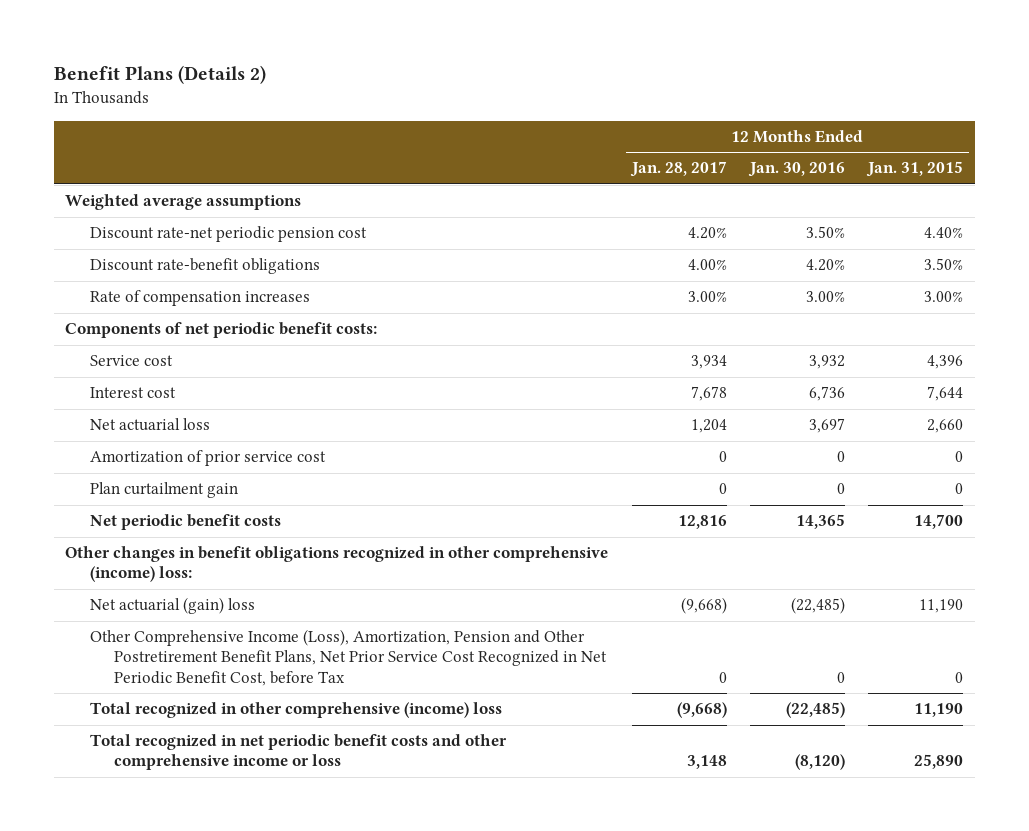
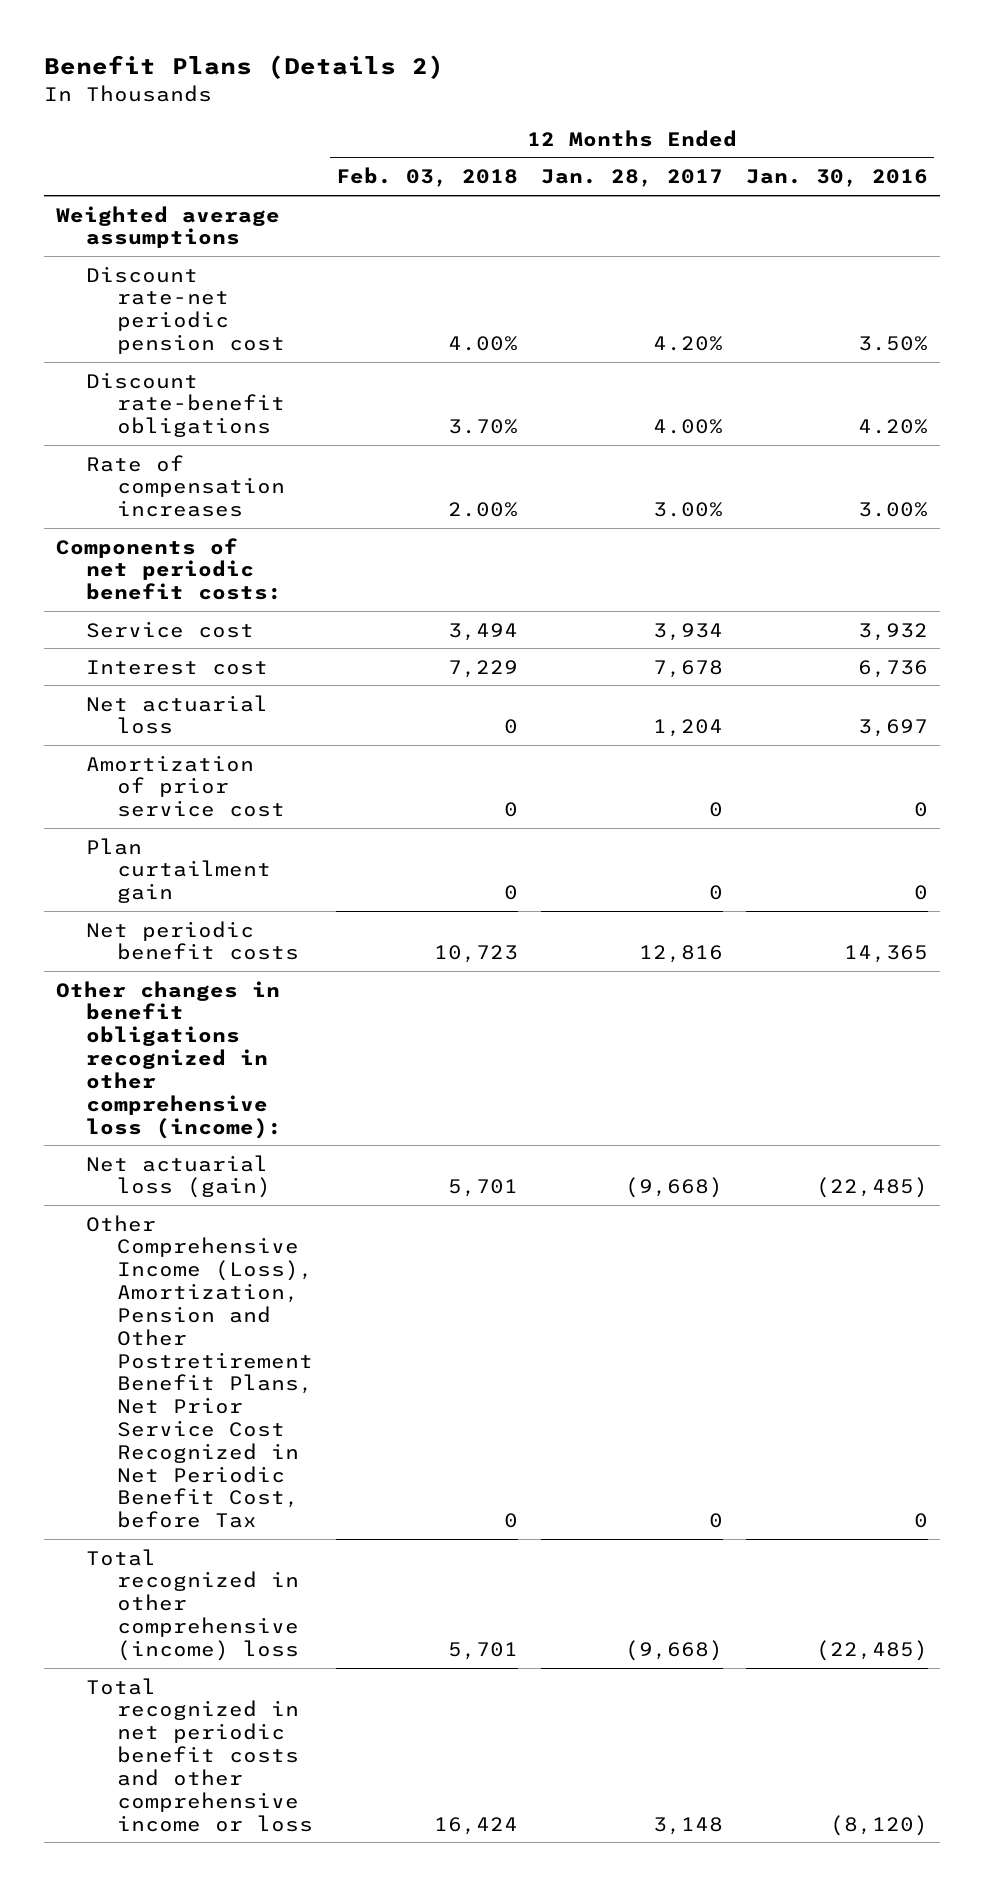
[866,161,964,178] Jan. 31, 2015 -> none
none -> [335,167,518,188] Feb. 03, 2018
[65,546,609,583] Other changes in benefit obligations recognized in other comprehensive (income) loss: -> [55,980,283,1139] Other changes in benefit obligations recognized in other comprehensive loss (income):
[89,597,255,615] Net actuarial (gain) loss -> [86,1154,271,1199] Net actuarial loss (gain)

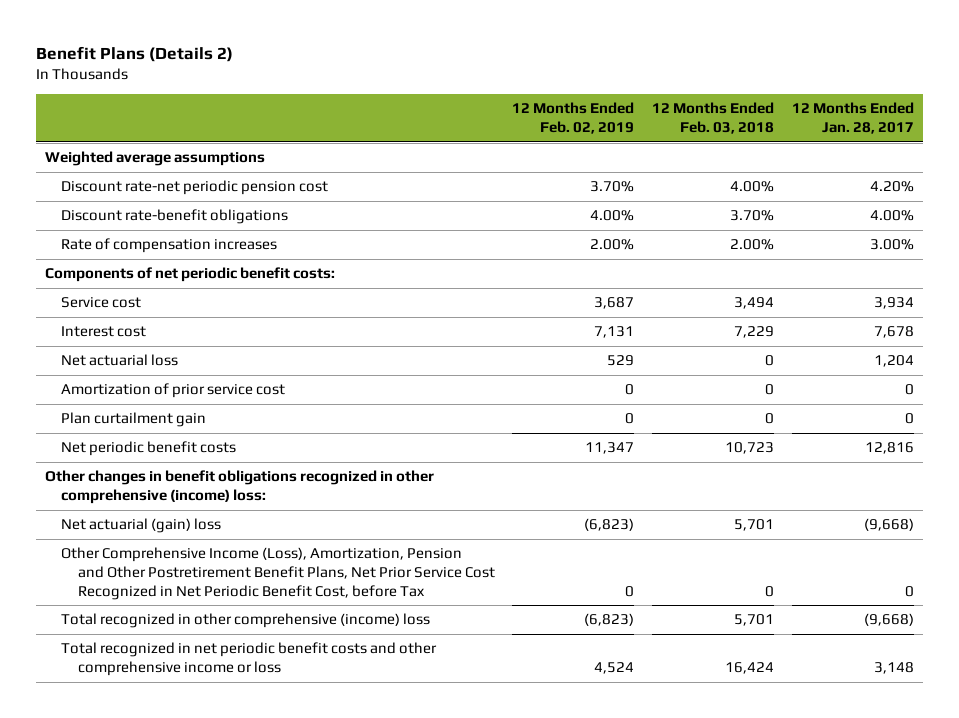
[746,169,929,188] Jan. 30, 2016 -> none
none -> [512,102,635,135] 12 Months Ended Feb. 02, 2019
[55,980,283,1139] Other changes in benefit obligations recognized in other comprehensive loss (income): -> [45,470,435,505] Other changes in benefit obligations recognized in other comprehensive (income) loss:
[86,1154,271,1199] Net actuarial loss (gain) -> [61,518,222,534] Net actuarial (gain) loss

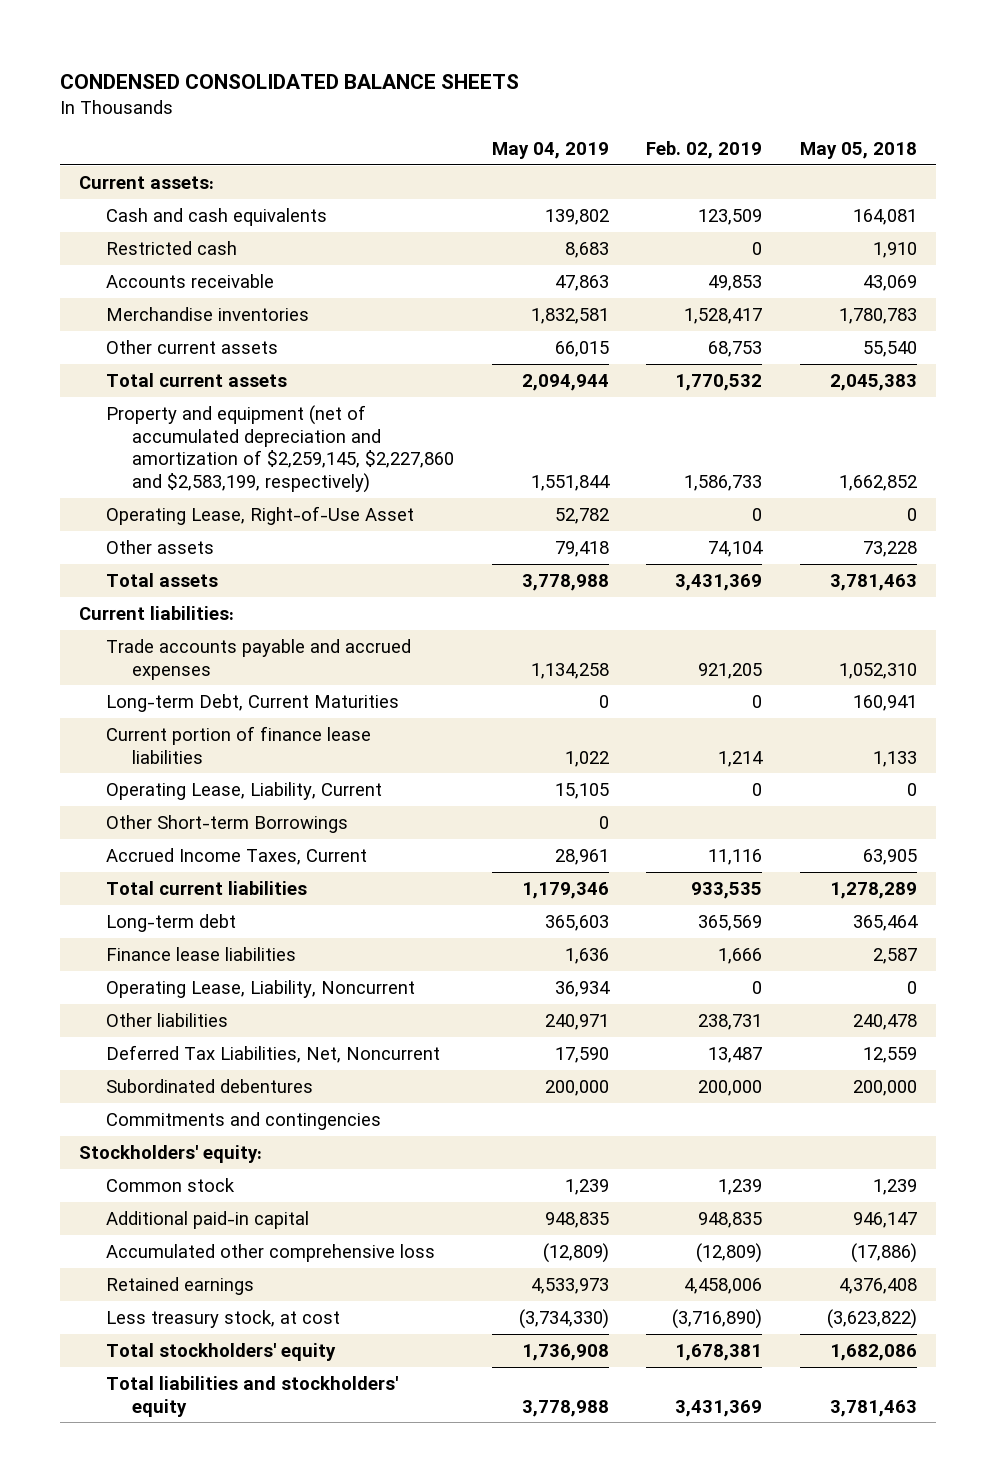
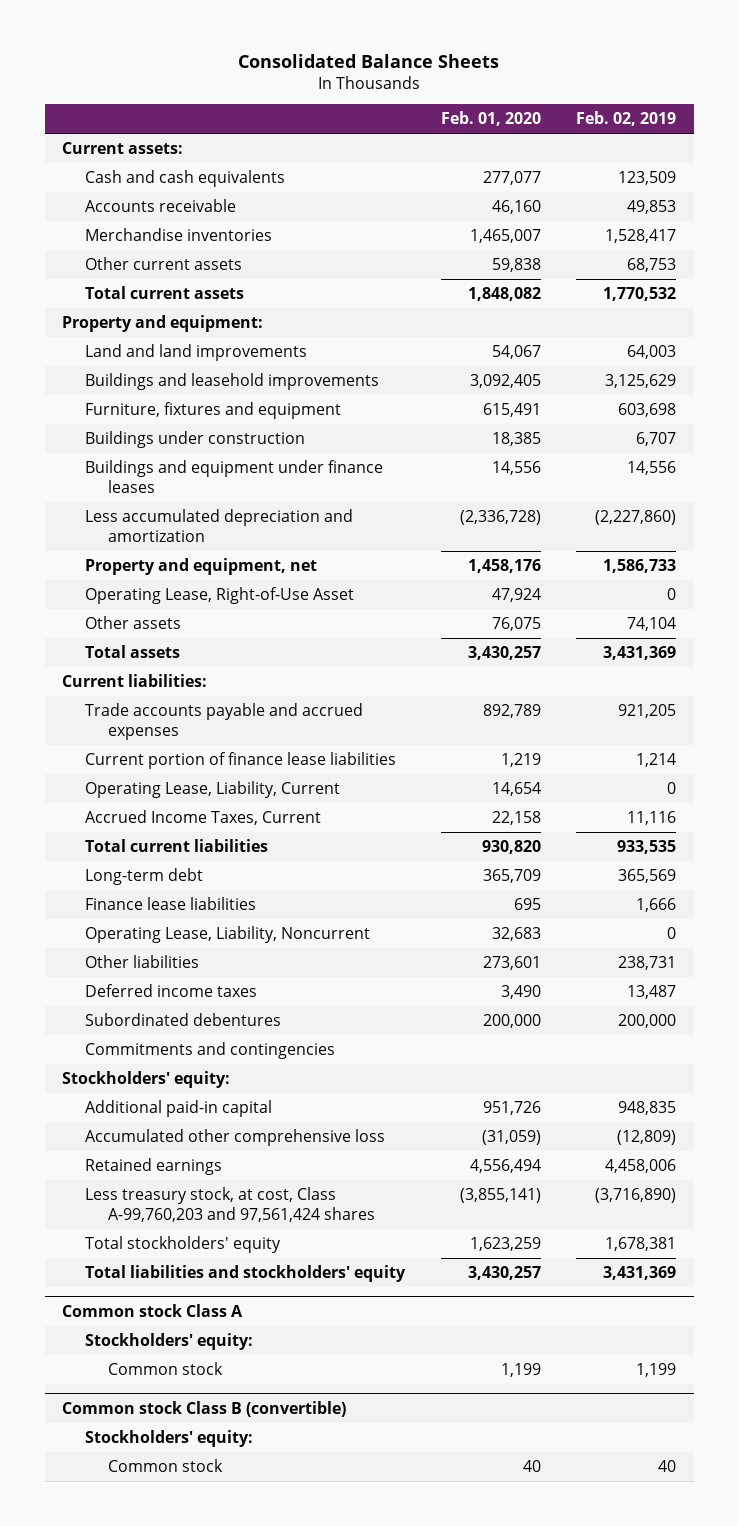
[60,73,520,89] CONDENSED CONSOLIDATED BALANCE SHEETS -> [238,54,500,69] Consolidated Balance Sheets
[491,141,609,159] May 04, 2019 -> none
[799,141,917,159] May 05, 2018 -> none
none -> [440,111,541,127] Feb. 01, 2020
[105,240,237,255] Restricted cash -> none
none -> [62,314,264,332] Property and equipment:
none -> [85,343,308,361] Land and land improvements
none -> [85,372,380,390] Buildings and leasehold improvements
none -> [85,401,342,419] Furniture, fixtures and equipment
none -> [85,430,306,448] Buildings under construction
none -> [85,459,384,493] Buildings and equipment under finance leases
none -> [85,508,354,542] Less accumulated depreciation and amortization
[105,404,455,493] Property and equipment (net of accumulated depreciation and amortization of $2,259,145, $2,227,860 and $2,583,199, respectively) -> [85,557,318,575] Property and equipment, net
[105,693,399,712] Long-term Debt, Current Maturities -> none
[105,814,348,833] Other Short-term Borrowings -> none
[105,1044,440,1063] Deferred Tax Liabilities, Net, Noncurrent -> [85,983,258,997] Deferred income taxes
[105,1177,235,1192] Common stock -> none
[105,1309,340,1328] Less treasury stock, at cost -> [85,1186,375,1222] Less treasury stock, at cost, Class A-99,760,203 and 97,561,424 shares
none -> [62,1303,244,1317] Common stock Class A
none -> [85,1332,254,1350] Stockholders' equity:
none -> [107,1361,223,1375] Common stock
none -> [62,1400,347,1417] Common stock Class B (convertible)
none -> [85,1429,254,1447] Stockholders' equity:
none -> [107,1458,223,1472] Common stock

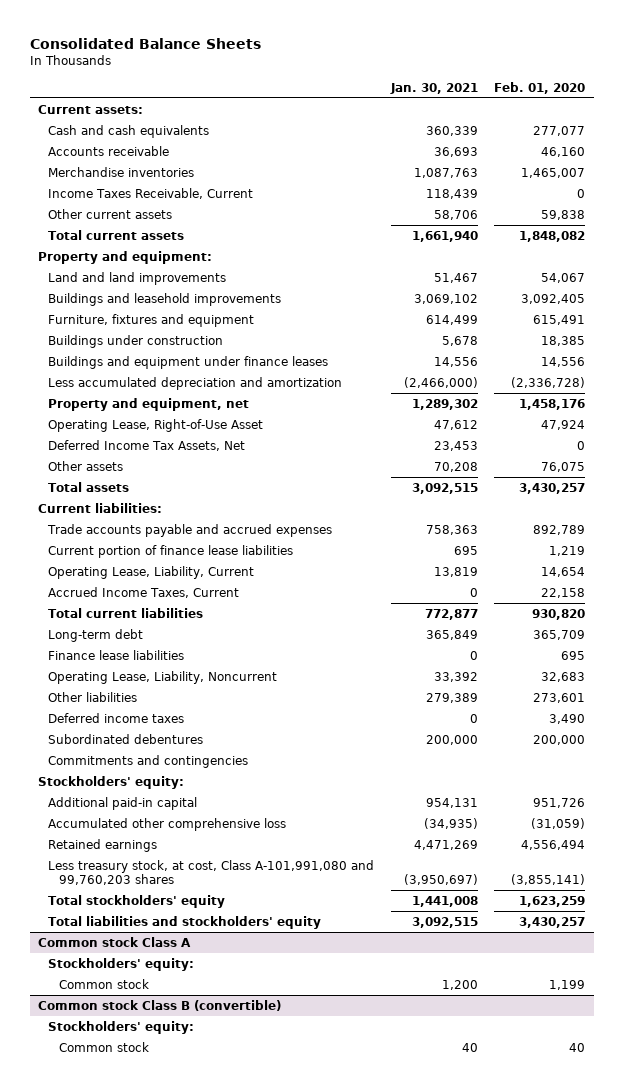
[575,111,676,127] Feb. 02, 2019 -> none
none -> [389,82,478,94] Jan. 30, 2021
none -> [48,187,254,199] Income Taxes Receivable, Current
none -> [48,439,246,451] Deferred Income Tax Assets, Net
[85,1186,375,1222] Less treasury stock, at cost, Class A-99,760,203 and 97,561,424 shares -> [48,859,375,885] Less treasury stock, at cost, Class A-101,991,080 and 99,760,203 shares

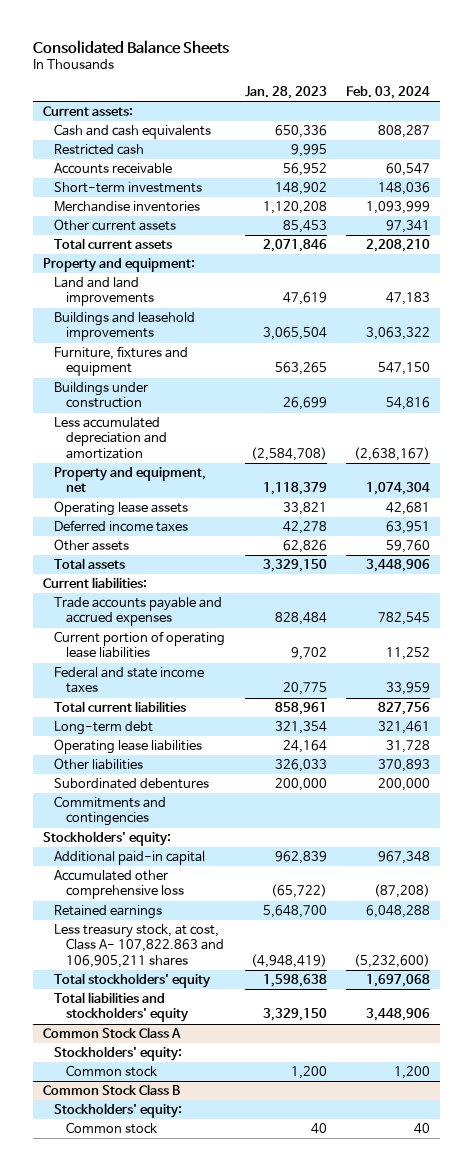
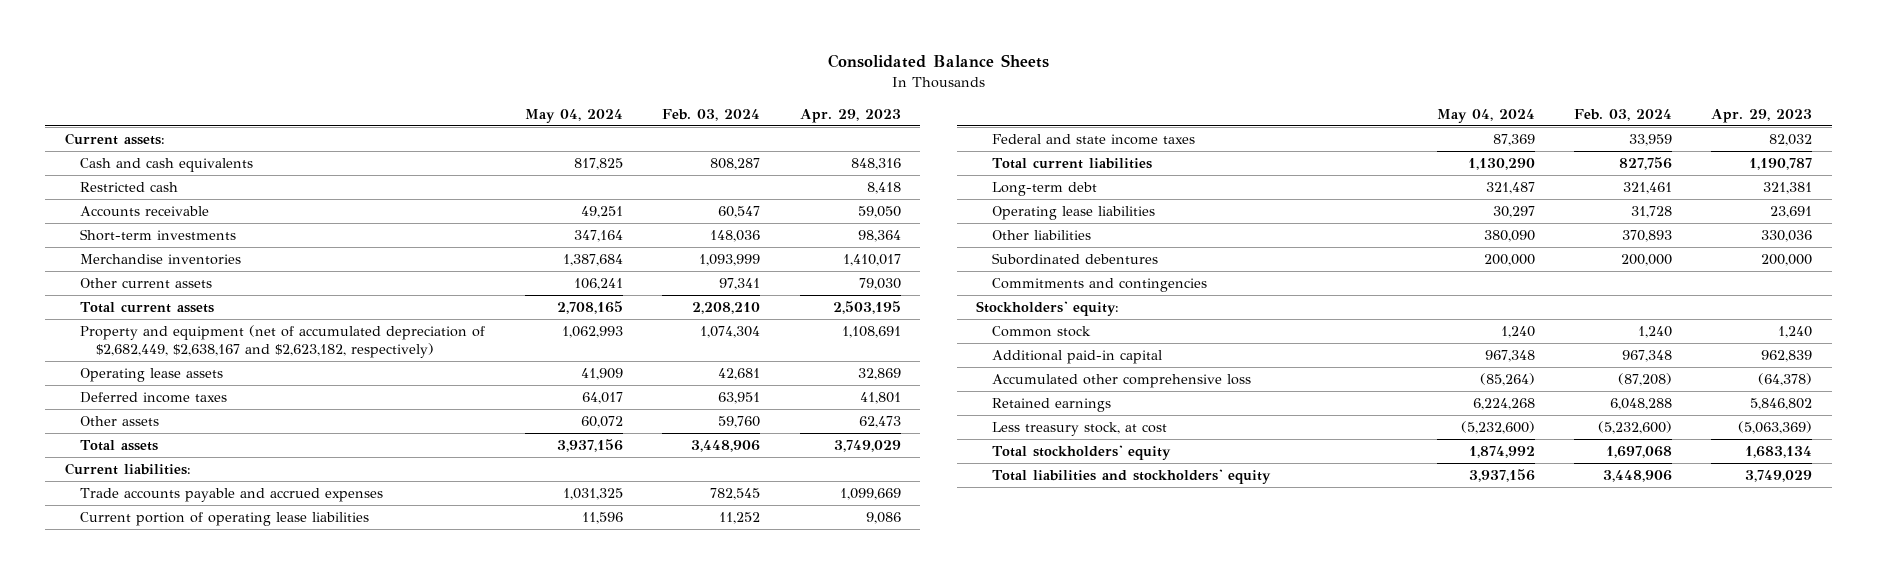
[244,85,327,99] Jan. 28, 2023 -> none
none -> [524,108,623,123] May 04, 2024
none -> [799,108,901,123] Apr. 29, 2023
[43,258,196,273] Property and equipment: -> none
[54,277,154,307] Land and land improvements -> none
[54,312,196,342] Buildings and leasehold improvements -> none
[54,346,189,377] Furniture, fixtures and equipment -> none
[54,382,149,409] Buildings under construction -> none
[54,417,167,459] Less accumulated depreciation and amortization -> none
[54,467,207,493] Property and equipment, net -> [80,325,486,358] Property and equipment (net of accumulated depreciation of $2,682,449, $2,638,167 and $2,623,182, respectively)
none -> [992,326,1092,338] Common stock
[54,924,224,968] Less treasury stock, at cost, Class A- 107,822.863 and 106,905,211 shares -> [992,422,1168,437] Less treasury stock, at cost
[43,1027,182,1039] Common Stock Class A -> none
[54,1046,183,1062] Stockholders' equity: -> none
[65,1065,157,1078] Common stock -> none
[43,1084,181,1096] Common Stock Class B -> none
[54,1103,183,1119] Stockholders' equity: -> none
[65,1122,157,1135] Common stock -> none

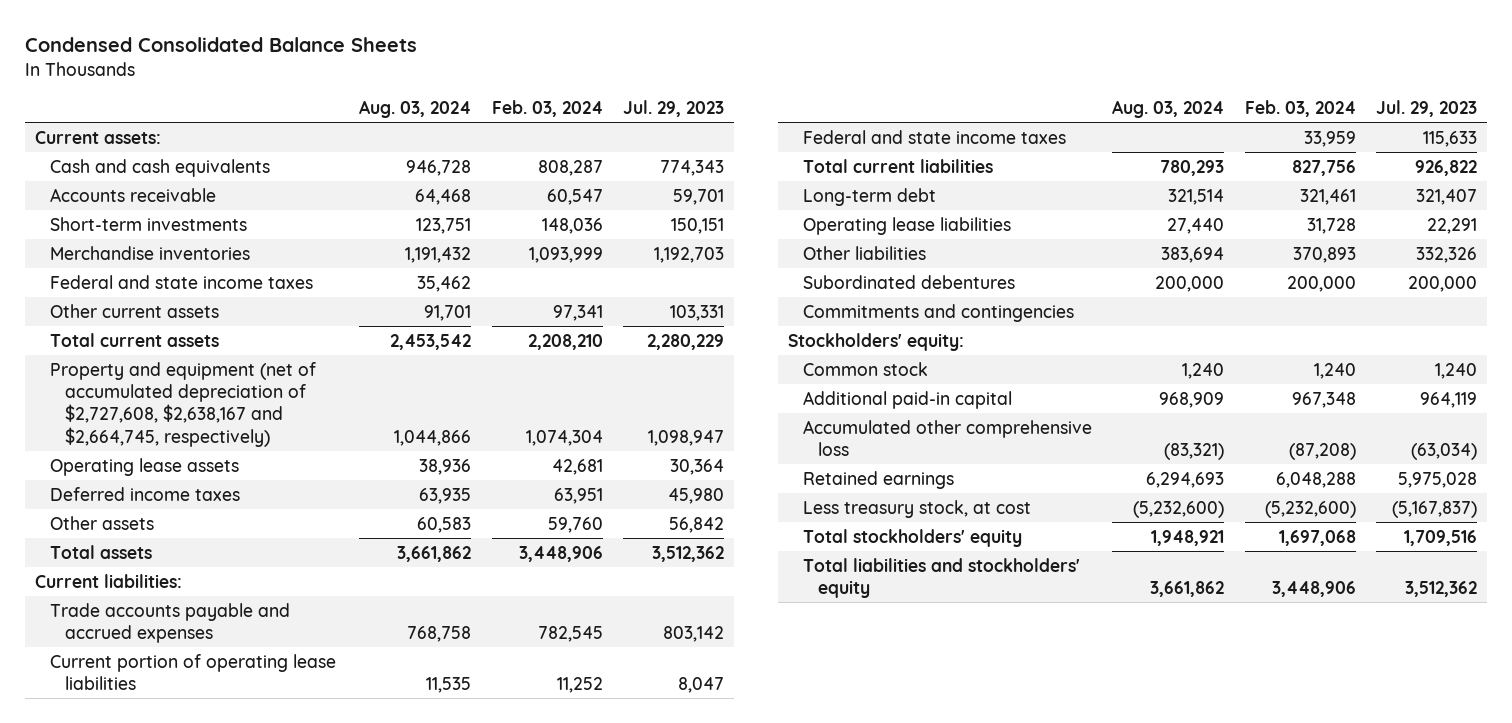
[827,54,1049,69] Consolidated Balance Sheets -> [25,37,418,53] Condensed Consolidated Balance Sheets
[524,108,623,123] May 04, 2024 -> none
[799,108,901,123] Apr. 29, 2023 -> none
none -> [359,100,472,119] Aug. 03, 2024
none -> [622,100,724,118] Jul. 29, 2023
[80,182,179,193] Restricted cash -> none
none -> [50,274,314,289] Federal and state income taxes
[80,325,486,358] Property and equipment (net of accumulated depreciation of $2,682,449, $2,638,167 and $2,623,182, respectively) -> [50,361,317,447] Property and equipment (net of accumulated depreciation of $2,727,608, $2,638,167 and $2,664,745, respectively)

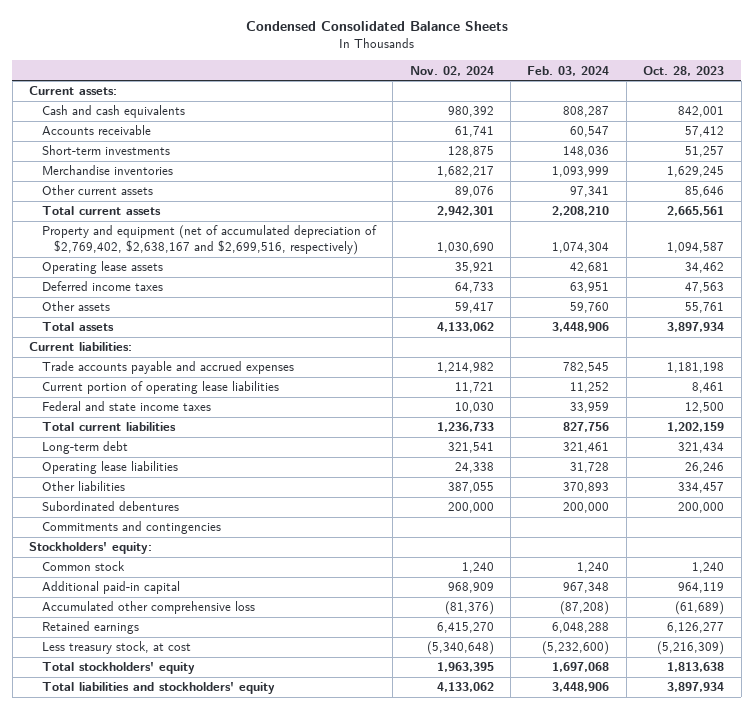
[359,100,472,119] Aug. 03, 2024 -> none
[622,100,724,118] Jul. 29, 2023 -> none
none -> [409,65,494,76] Nov. 02, 2024
none -> [643,65,725,76] Oct. 28, 2023
[50,274,314,289] Federal and state income taxes -> none
[50,361,317,447] Property and equipment (net of accumulated depreciation of $2,727,608, $2,638,167 and $2,664,745, respectively) -> [41,225,377,255] Property and equipment (net of accumulated depreciation of $2,769,402, $2,638,167 and $2,699,516, respectively)

